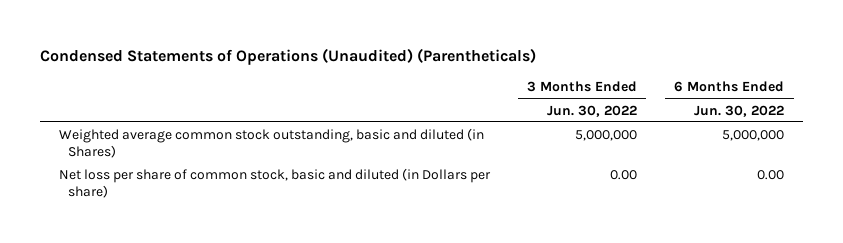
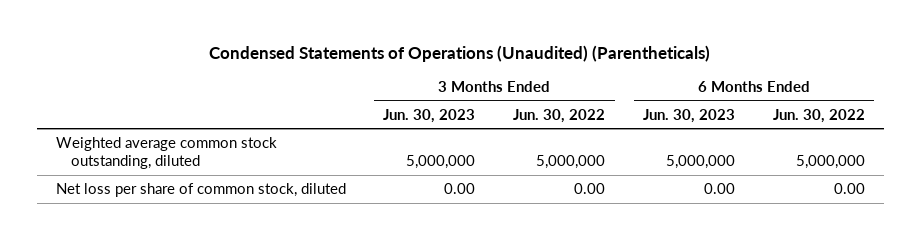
none -> [383,108,476,123] Jun. 30, 2023
none -> [643,108,736,123] Jun. 30, 2023
[58,127,484,158] Weighted average common stock outstanding, basic and diluted (in Shares) -> [55,136,277,170] Weighted average common stock outstanding, diluted
[58,167,491,198] Net loss per share of common stock, basic and diluted (in Dollars per share) -> [55,182,346,197] Net loss per share of common stock, diluted

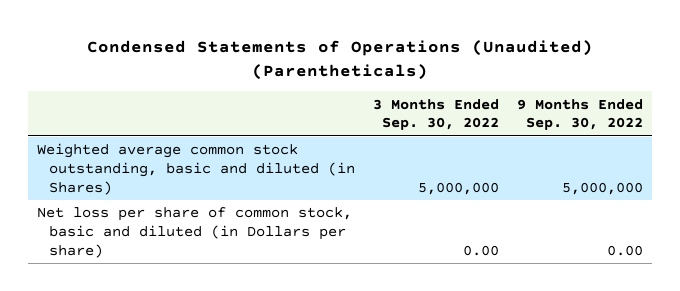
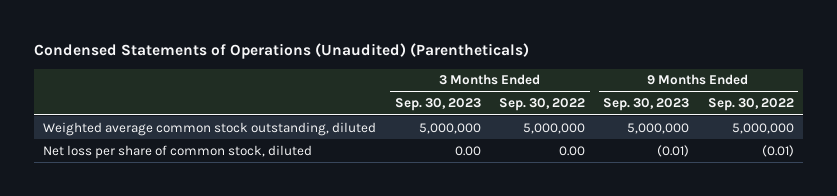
none -> [394,98,481,112] Sep. 30, 2023
none -> [603,98,690,112] Sep. 30, 2023
[37,143,355,195] Weighted average common stock outstanding, basic and diluted (in Shares) -> [43,121,377,136] Weighted average common stock outstanding, diluted
[37,207,353,258] Net loss per share of common stock, basic and diluted (in Dollars per share) -> [43,144,313,159] Net loss per share of common stock, diluted
[606,244,643,256] 0.00 -> [761,144,794,157] (0.01)

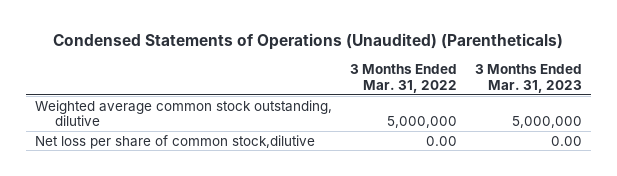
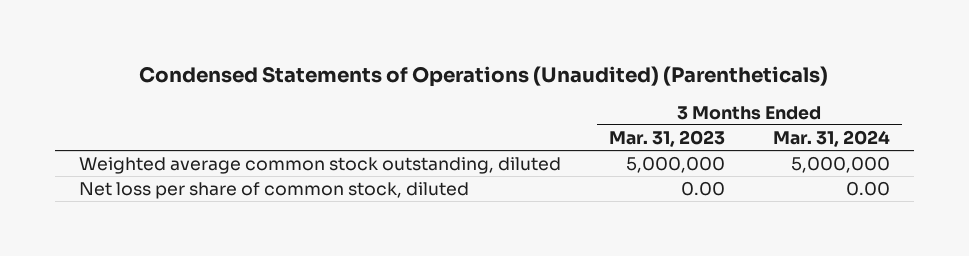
[349,64,457,94] 3 Months Ended Mar. 31, 2022 -> none
none -> [773,130,891,148] Mar. 31, 2024
[34,99,332,127] Weighted average common stock outstanding, dilutive -> [78,157,561,175] Weighted average common stock outstanding, diluted
[34,134,315,149] Net loss per share of common stock,dilutive -> [78,182,469,200] Net loss per share of common stock, diluted

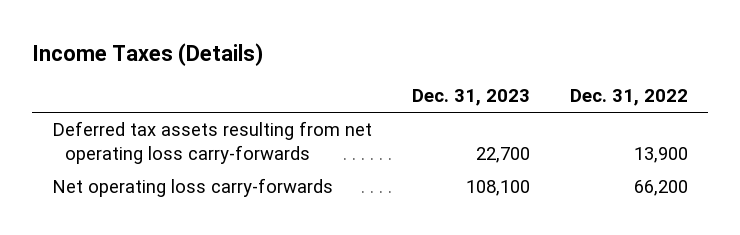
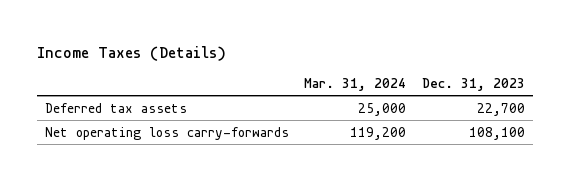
[570,89,689,107] Dec. 31, 2022 -> none
none -> [304,77,407,91] Mar. 31, 2024
[51,121,372,165] Deferred tax assets resulting from net operating loss carry-forwards -> [44,102,187,113] Deferred tax assets

